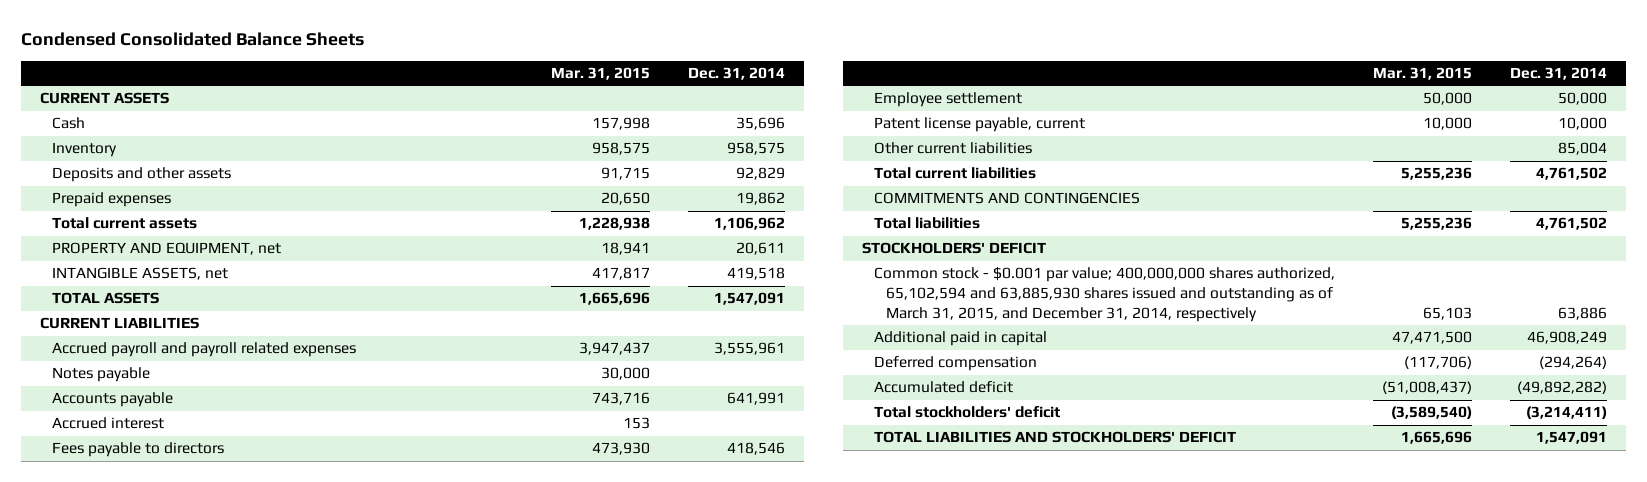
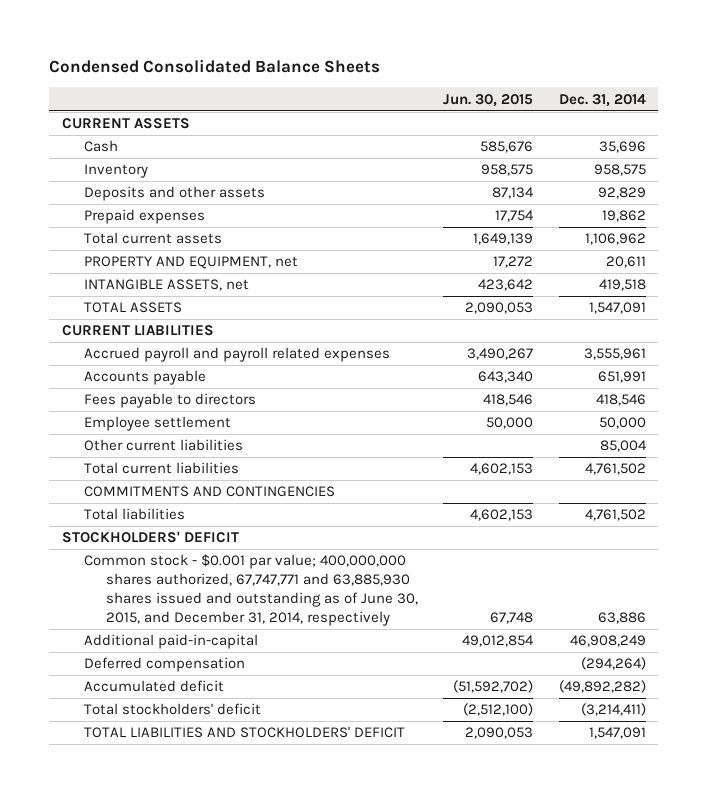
[551,67,651,81] Mar. 31, 2015 -> none
none -> [443,93,534,107] Jun. 30, 2015
[51,367,150,383] Notes payable -> none
[51,417,164,430] Accrued interest -> none
[727,392,786,406] 641,991 -> [597,371,646,384] 651,991
[874,117,1086,133] Patent license payable, current -> none
[874,267,1336,323] Common stock - $0.001 par value; 400,000,000 shares authorized, 65,102,594 and 63,885,930 shares issued and outstanding as of March 31, 2015, and December 31, 2014, respectively -> [83,554,418,626] Common stock - $0.001 par value; 400,000,000 shares authorized, 67,747,771 and 63,885,930 shares issued and outstanding as of June 30, 2015, and December 31, 2014, respectively
[874,331,1048,347] Additional paid in capital -> [83,634,258,650] Additional paid-in-capital

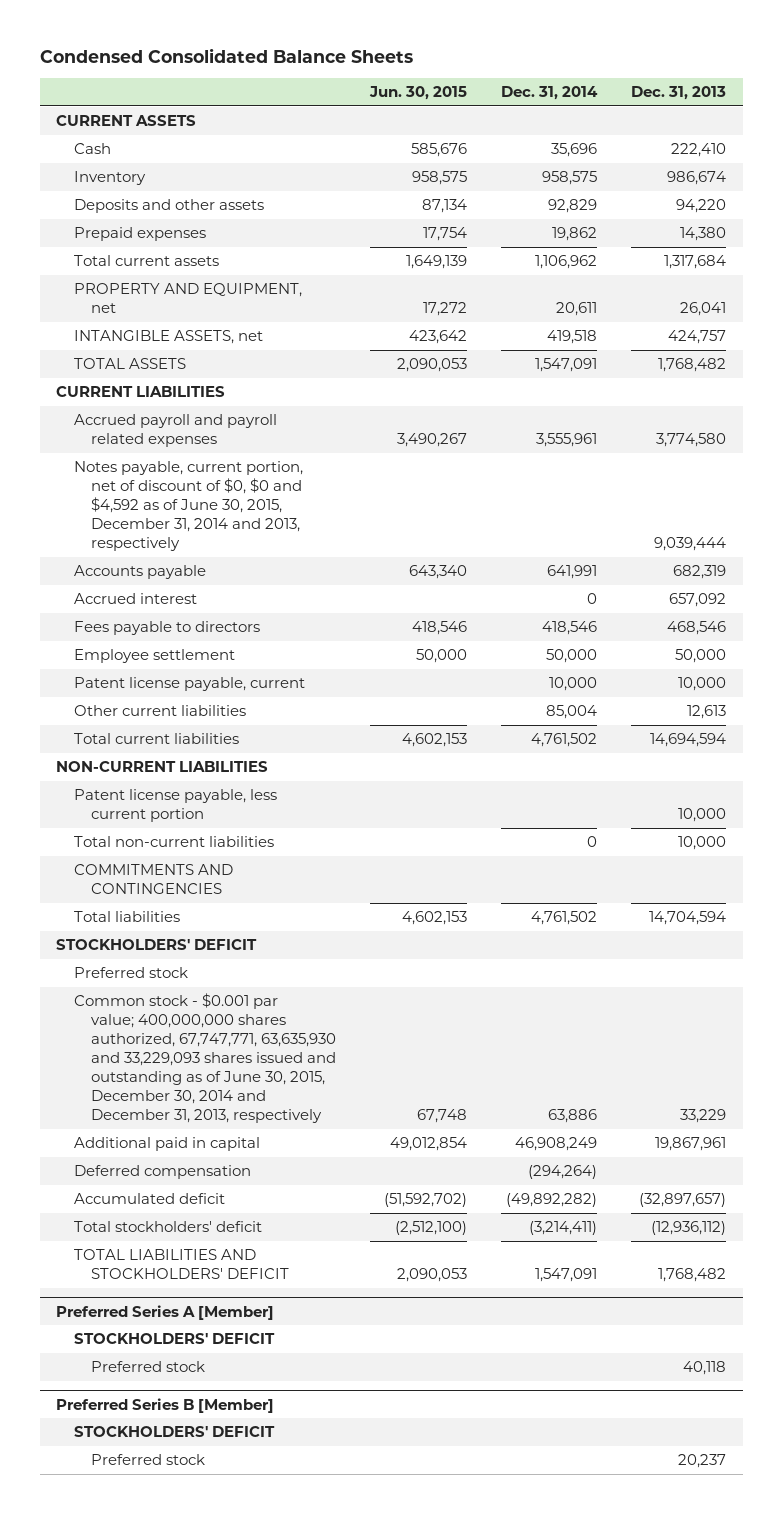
none -> [630,86,726,101] Dec. 31, 2013
none -> [73,461,303,552] Notes payable, current portion, net of discount of $0, $0 and $4,592 as of June 30, 2015, December 31, 2014 and 2013, respectively
[597,371,646,384] 651,991 -> [546,565,597,580] 641,991
none -> [73,593,197,605] Accrued interest
none -> [73,677,305,692] Patent license payable, current
none -> [56,761,269,773] NON-CURRENT LIABILITIES
none -> [73,789,277,823] Patent license payable, less current portion
none -> [73,836,274,848] Total non-current liabilities
none -> [73,967,188,979] Preferred stock
[83,554,418,626] Common stock - $0.001 par value; 400,000,000 shares authorized, 67,747,771 and 63,885,930 shares issued and outstanding as of June 30, 2015, and December 31, 2014, respectively -> [73,993,337,1124] Common stock - $0.001 par value; 400,000,000 shares authorized, 67,747,771, 63,635,930 and 33,229,093 shares issued and outstanding as of June 30, 2015, December 30, 2014 and December 31, 2013, respectively
[83,634,258,650] Additional paid-in-capital -> [73,1137,260,1152] Additional paid in capital
none -> [56,1304,275,1320] Preferred Series A [Member]
none -> [73,1333,275,1345] STOCKHOLDERS' DEFICIT
none -> [91,1361,206,1373] Preferred stock
none -> [56,1397,275,1413] Preferred Series B [Member]
none -> [73,1426,275,1438] STOCKHOLDERS' DEFICIT
none -> [91,1454,206,1466] Preferred stock

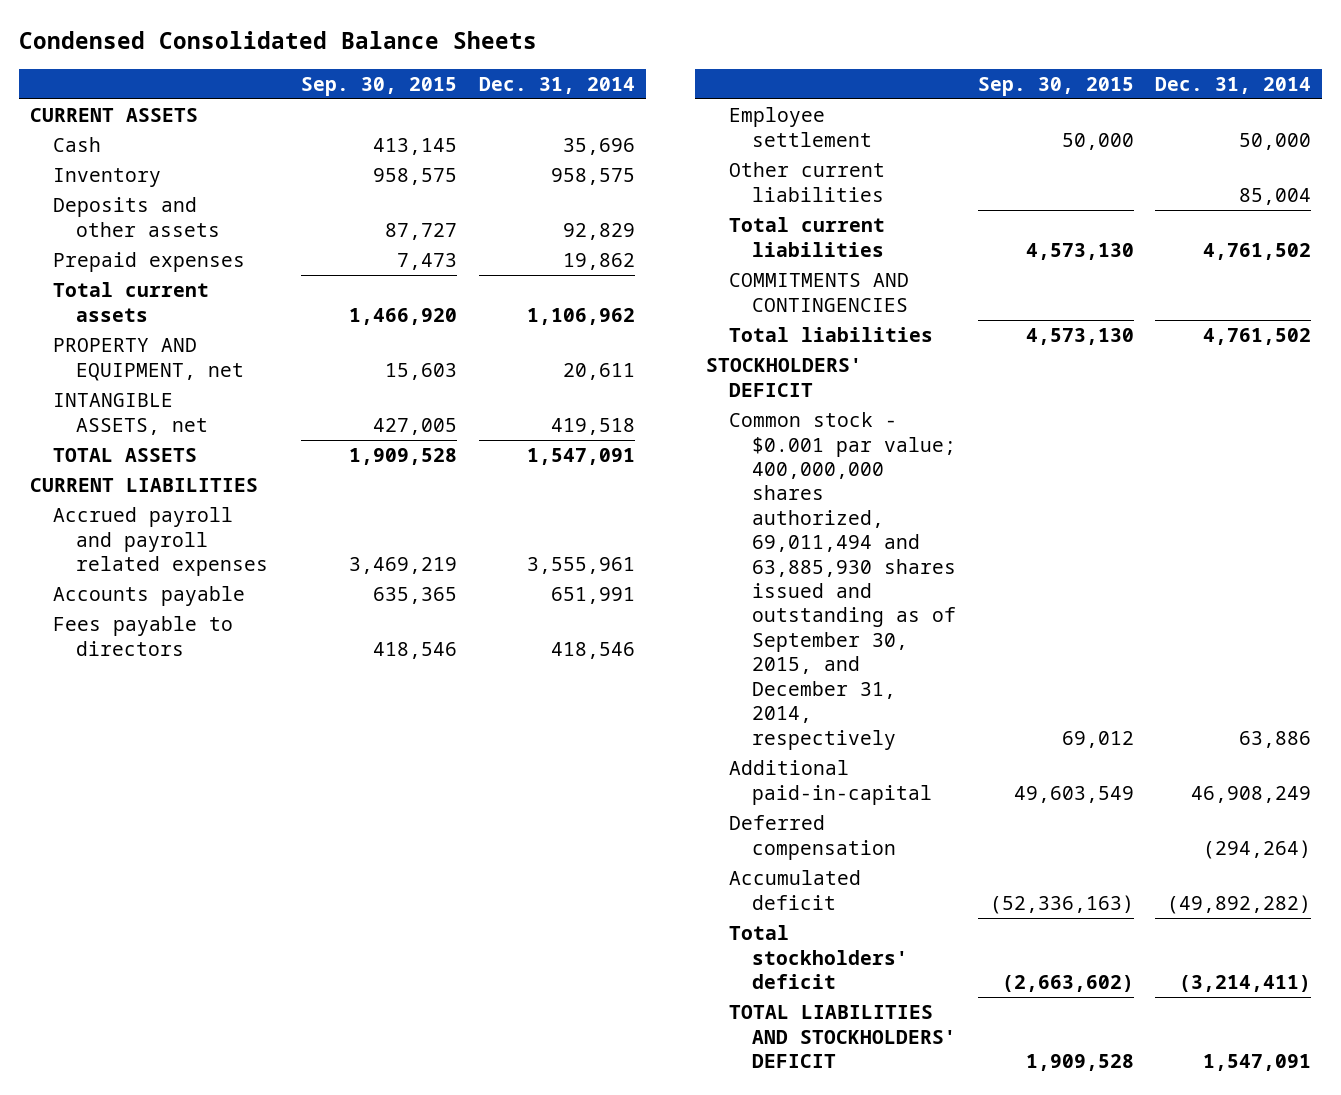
[369,86,468,101] Jun. 30, 2015 -> none
[630,86,726,101] Dec. 31, 2013 -> none
none -> [301,76,458,96] Sep. 30, 2015
[73,461,303,552] Notes payable, current portion, net of discount of $0, $0 and $4,592 as of June 30, 2015, December 31, 2014 and 2013, respectively -> none
[73,593,197,605] Accrued interest -> none
[546,565,597,580] 641,991 -> [551,587,636,605] 651,991
[73,677,305,692] Patent license payable, current -> none
[56,761,269,773] NON-CURRENT LIABILITIES -> none
[73,789,277,823] Patent license payable, less current portion -> none
[73,836,274,848] Total non-current liabilities -> none
[73,967,188,979] Preferred stock -> none
[73,993,337,1124] Common stock - $0.001 par value; 400,000,000 shares authorized, 67,747,771, 63,635,930 and 33,229,093 shares issued and outstanding as of June 30, 2015, December 30, 2014 and December 31, 2013, respectively -> [728,412,956,750] Common stock - $0.001 par value; 400,000,000 shares authorized, 69,011,494 and 63,885,930 shares issued and outstanding as of September 30, 2015, and December 31, 2014, respectively
[73,1137,260,1152] Additional paid in capital -> [728,760,932,805] Additional paid-in-capital
[56,1304,275,1320] Preferred Series A [Member] -> none
[73,1333,275,1345] STOCKHOLDERS' DEFICIT -> none
[91,1361,206,1373] Preferred stock -> none
[56,1397,275,1413] Preferred Series B [Member] -> none
[73,1426,275,1438] STOCKHOLDERS' DEFICIT -> none
[91,1454,206,1466] Preferred stock -> none

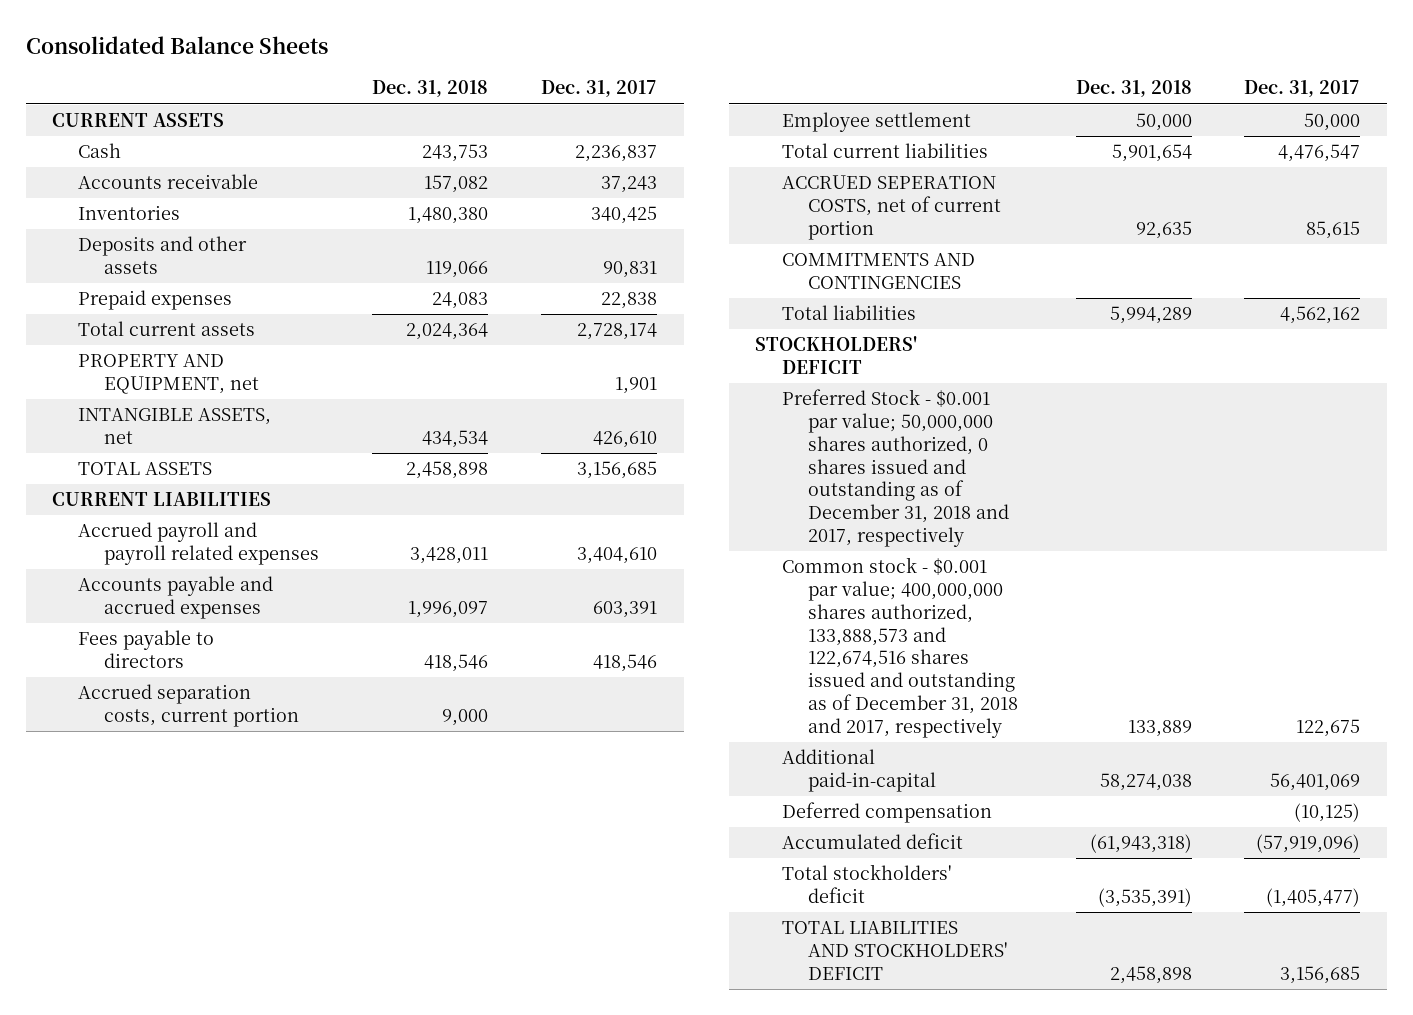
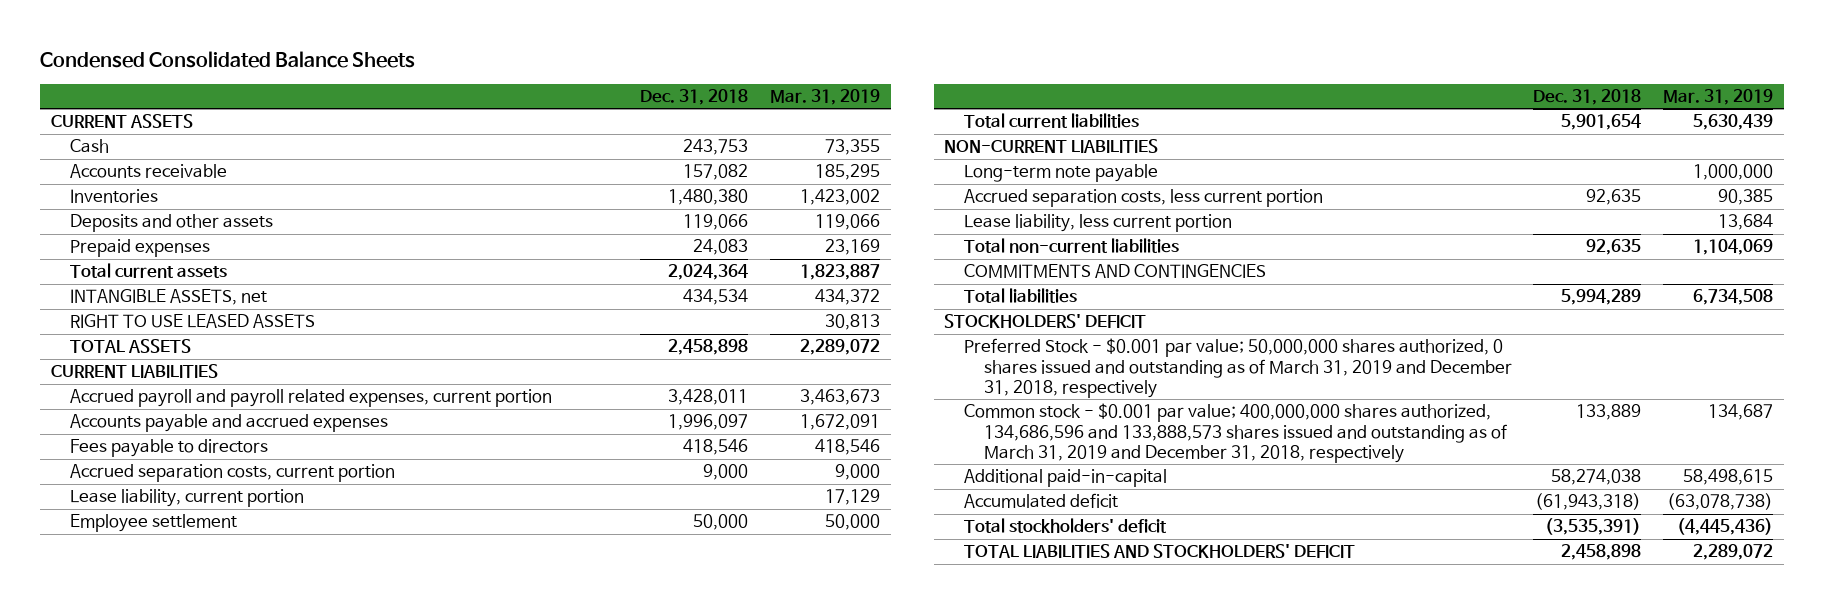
[25,36,328,55] Consolidated Balance Sheets -> [39,50,415,68] Condensed Consolidated Balance Sheets
[541,80,658,98] Dec. 31, 2017 -> none
none -> [769,89,880,106] Mar. 31, 2019
[78,354,260,395] PROPERTY AND EQUIPMENT, net -> none
none -> [70,314,316,329] RIGHT TO USE LEASED ASSETS
[78,522,320,566] Accrued payroll and payroll related expenses -> [70,389,553,408] Accrued payroll and payroll related expenses, current portion
none -> [70,489,305,508] Lease liability, current portion
none -> [944,139,1159,154] NON-CURRENT LIABILITIES
none -> [964,164,1159,183] Long-term note payable
[781,175,1001,240] ACCRUED SEPERATION COSTS, net of current portion -> [964,189,1324,208] Accrued separation costs, less current portion
none -> [964,214,1233,233] Lease liability, less current portion
none -> [964,238,1180,254] Total non-current liabilities
[781,389,1009,547] Preferred Stock - $0.001 par value; 50,000,000 shares authorized, 0 shares issued and outstanding as of December 31, 2018 and 2017, respectively -> [964,338,1512,398] Preferred Stock - $0.001 par value; 50,000,000 shares authorized, 0 shares issued and outstanding as of March 31, 2019 and December 31, 2018, respectively
[781,557,1018,738] Common stock - $0.001 par value; 400,000,000 shares authorized, 133,888,573 and 122,674,516 shares issued and outstanding as of December 31, 2018 and 2017, respectively -> [964,403,1507,463] Common stock - $0.001 par value; 400,000,000 shares authorized, 134,686,596 and 133,888,573 shares issued and outstanding as of March 31, 2019 and December 31, 2018, respectively
[781,802,992,824] Deferred compensation -> none

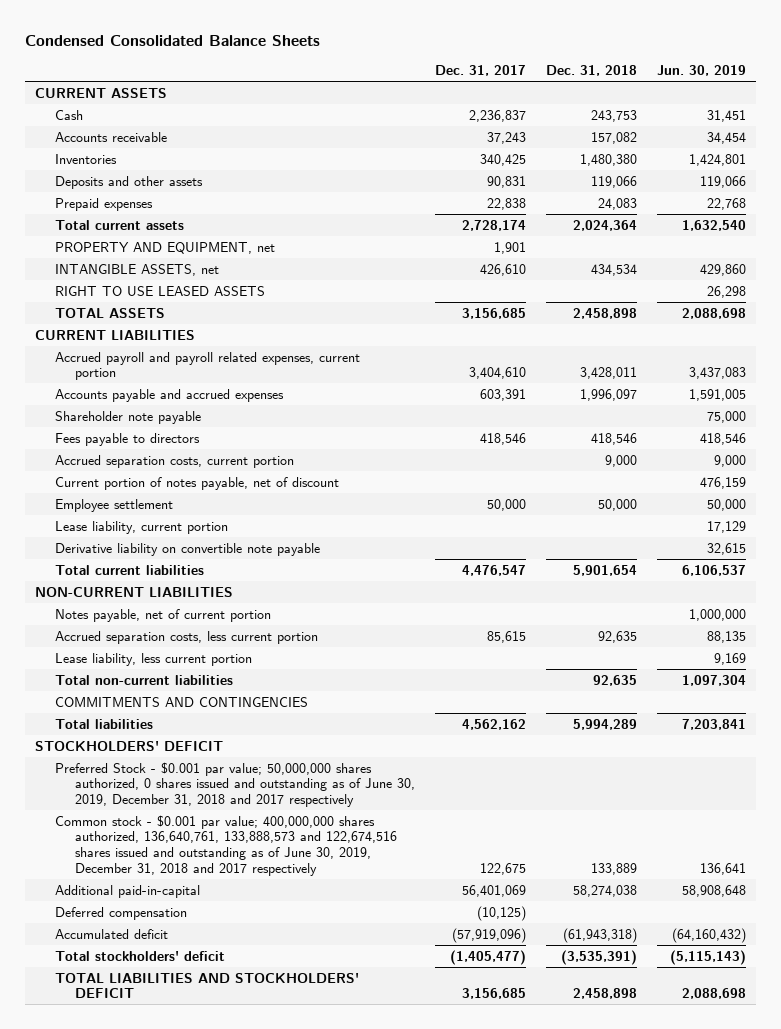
[769,89,880,106] Mar. 31, 2019 -> none
none -> [434,65,526,77] Dec. 31, 2017
none -> [657,65,747,77] Jun. 30, 2019
none -> [54,241,275,254] PROPERTY AND EQUIPMENT, net
none -> [54,410,201,424] Shareholder note payable
none -> [54,476,339,490] Current portion of notes payable, net of discount
[70,489,305,508] Lease liability, current portion -> [54,520,228,534] Lease liability, current portion
none -> [54,542,320,556] Derivative liability on convertible note payable
[964,164,1159,183] Long-term note payable -> [54,608,271,622] Notes payable, net of current portion
[964,338,1512,398] Preferred Stock - $0.001 par value; 50,000,000 shares authorized, 0 shares issued and outstanding as of March 31, 2019 and December 31, 2018, respectively -> [54,761,415,807] Preferred Stock - $0.001 par value; 50,000,000 shares authorized, 0 shares issued and outstanding as of June 30, 2019, December 31, 2018 and 2017 respectively
[964,403,1507,463] Common stock - $0.001 par value; 400,000,000 shares authorized, 134,686,596 and 133,888,573 shares issued and outstanding as of March 31, 2019 and December 31, 2018, respectively -> [54,814,397,876] Common stock - $0.001 par value; 400,000,000 shares authorized, 136,640,761, 133,888,573 and 122,674,516 shares issued and outstanding as of June 30, 2019, December 31, 2018 and 2017 respectively
none -> [54,906,187,920] Deferred compensation

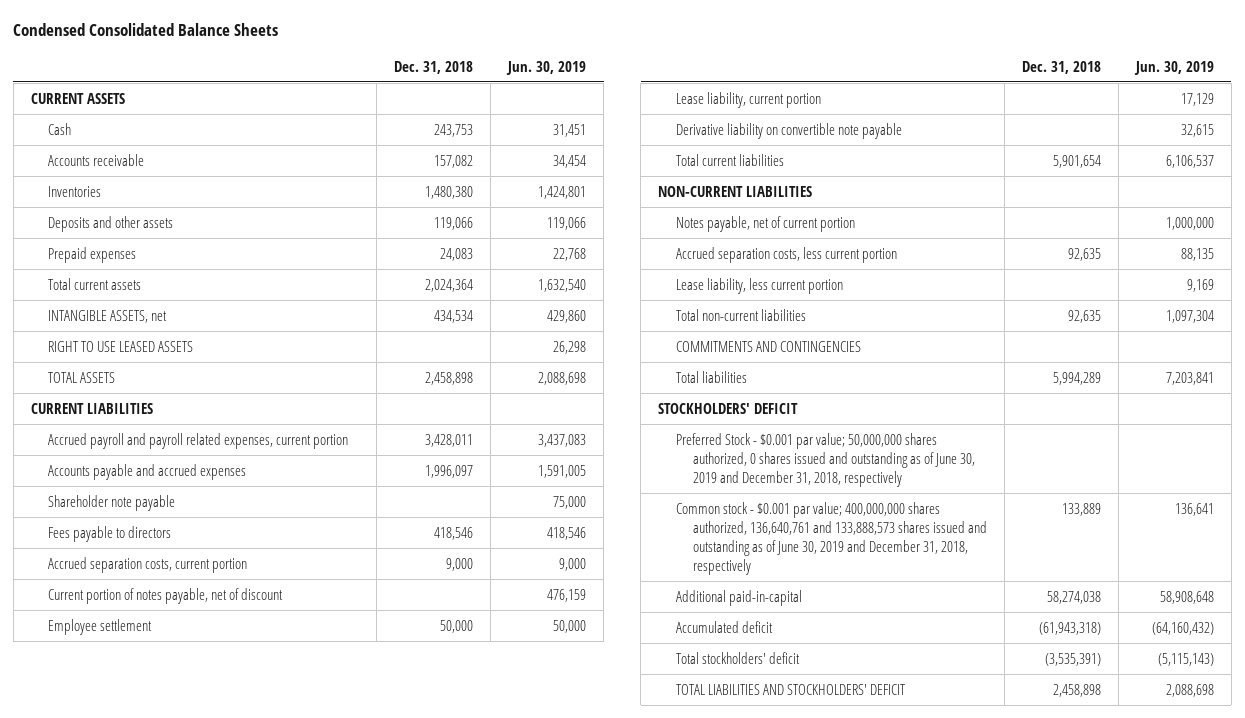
[434,65,526,77] Dec. 31, 2017 -> none
[54,241,275,254] PROPERTY AND EQUIPMENT, net -> none
[54,761,415,807] Preferred Stock - $0.001 par value; 50,000,000 shares authorized, 0 shares issued and outstanding as of June 30, 2019, December 31, 2018 and 2017 respectively -> [675,432,975,487] Preferred Stock - $0.001 par value; 50,000,000 shares authorized, 0 shares issued and outstanding as of June 30, 2019 and December 31, 2018, respectively
[54,814,397,876] Common stock - $0.001 par value; 400,000,000 shares authorized, 136,640,761, 133,888,573 and 122,674,516 shares issued and outstanding as of June 30, 2019, December 31, 2018 and 2017 respectively -> [675,501,987,576] Common stock - $0.001 par value; 400,000,000 shares authorized, 136,640,761 and 133,888,573 shares issued and outstanding as of June 30, 2019 and December 31, 2018, respectively
[54,906,187,920] Deferred compensation -> none

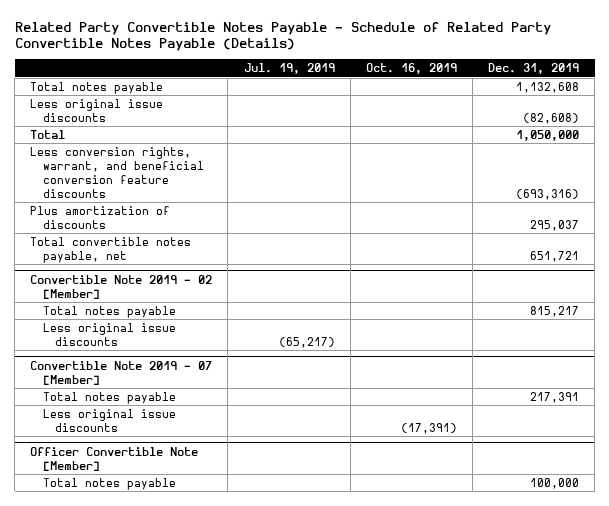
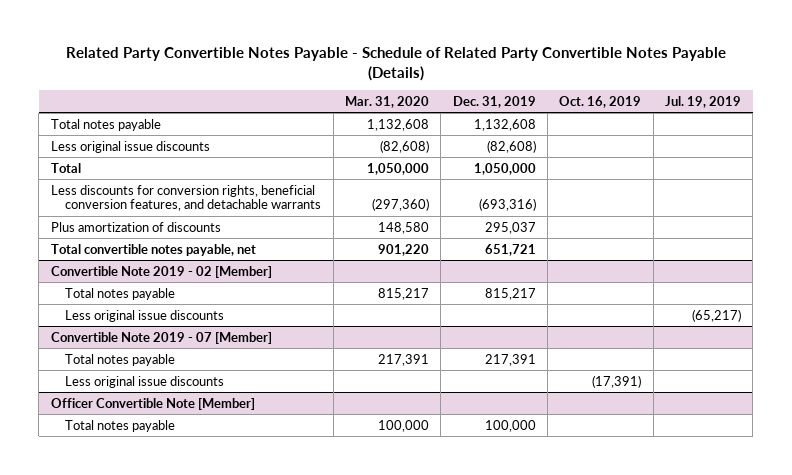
none -> [345,95,430,108] Mar. 31, 2020
[30,146,204,198] Less conversion rights, warrant, and beneficial conversion feature discounts -> [50,184,322,212] Less discounts for conversion rights, beneficial conversion features, and detachable warrants

